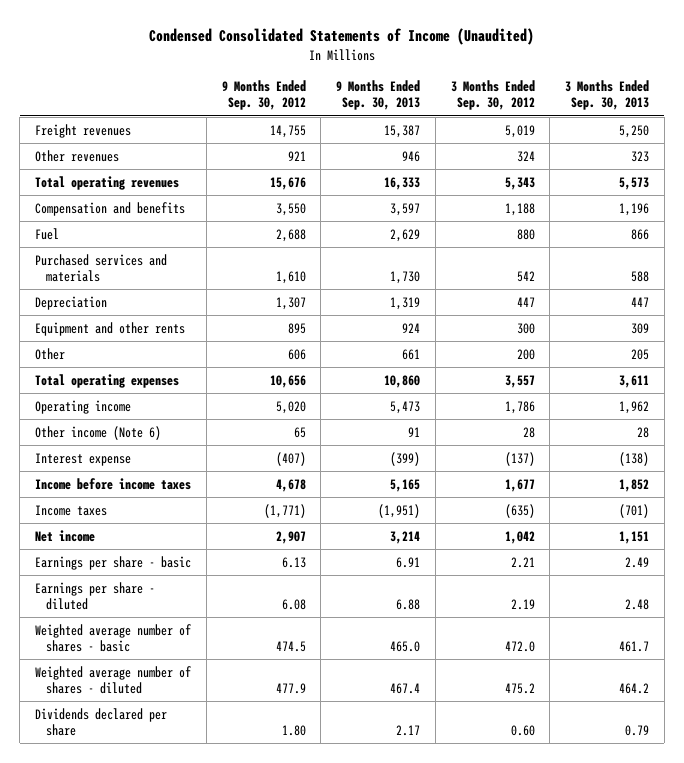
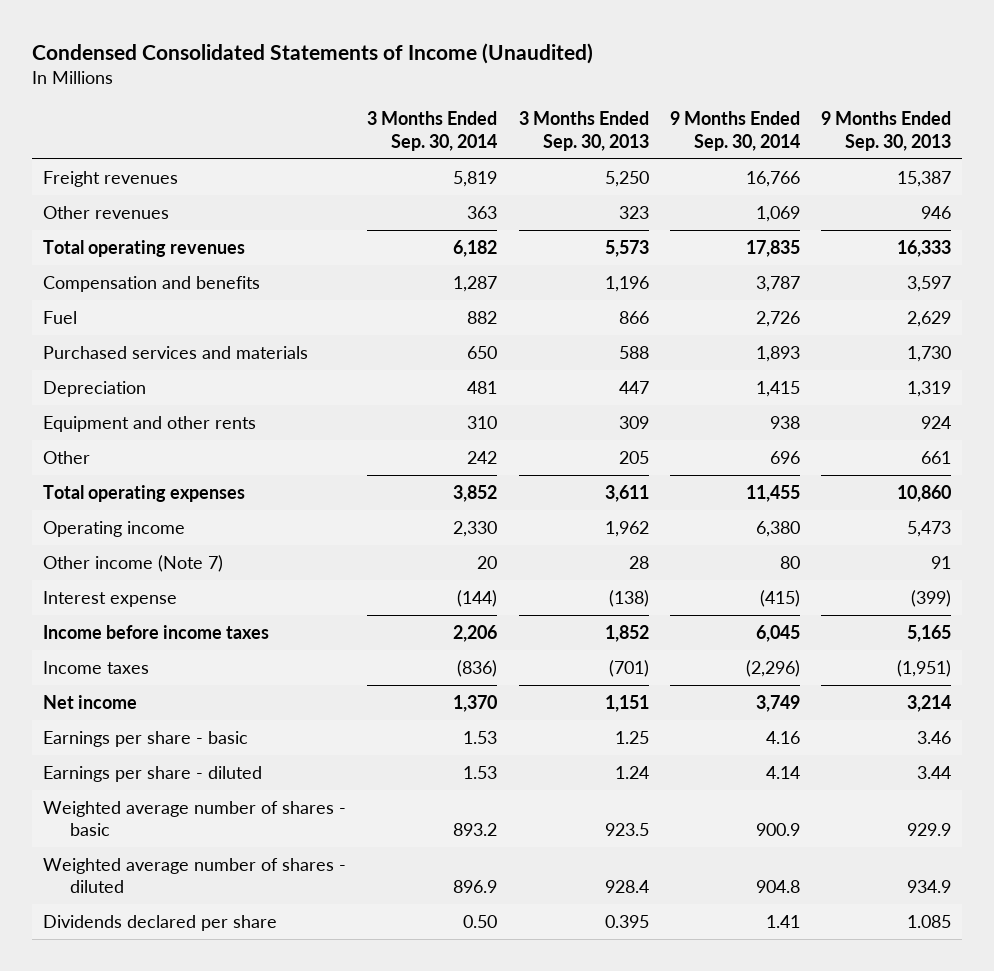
[221,80,306,111] 9 Months Ended Sep. 30, 2012 -> none
[450,80,535,111] 3 Months Ended Sep. 30, 2012 -> none
none -> [367,110,498,151] 3 Months Ended Sep. 30, 2014
none -> [670,110,801,151] 9 Months Ended Sep. 30, 2014
[35,425,162,440] Other income (Note 6) -> [42,554,223,572] Other income (Note 7)
[396,556,421,568] 6.91 -> [917,730,952,744] 3.46
[625,556,650,568] 2.49 -> [614,730,649,744] 1.25
[396,599,421,611] 6.88 -> [917,765,952,779] 3.44
[625,599,650,611] 2.48 -> [614,765,649,779] 1.24
[390,641,421,653] 465.0 -> [907,823,952,837] 929.9
[619,641,650,653] 461.7 -> [604,823,649,837] 923.5
[390,683,421,695] 467.4 -> [907,880,952,894] 934.9
[619,683,650,695] 464.2 -> [604,880,649,894] 928.4
[396,725,421,737] 2.17 -> [907,914,952,928] 1.085
[625,725,650,737] 0.79 -> [604,914,649,928] 0.395

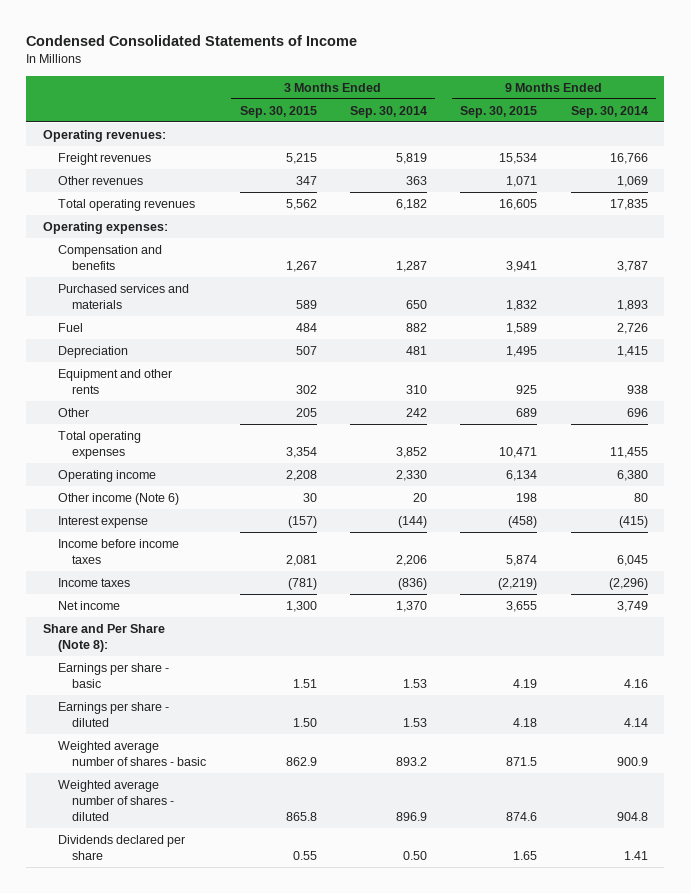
[32,42,594,64] Condensed Consolidated Statements of Income (Unaudited) -> [26,34,358,46] Condensed Consolidated Statements of Income
[518,110,649,151] 3 Months Ended Sep. 30, 2013 -> none
[821,110,952,151] 9 Months Ended Sep. 30, 2013 -> none
none -> [239,105,317,118] Sep. 30, 2015
none -> [460,105,538,118] Sep. 30, 2015
none -> [42,129,166,142] Operating revenues:
none -> [42,221,168,234] Operating expenses:
[42,310,77,324] Fuel -> [57,322,83,332] Fuel
[42,554,223,572] Other income (Note 7) -> [57,492,179,505] Other income (Note 6)
none -> [42,623,165,652] Share and Per Share (Note 8):

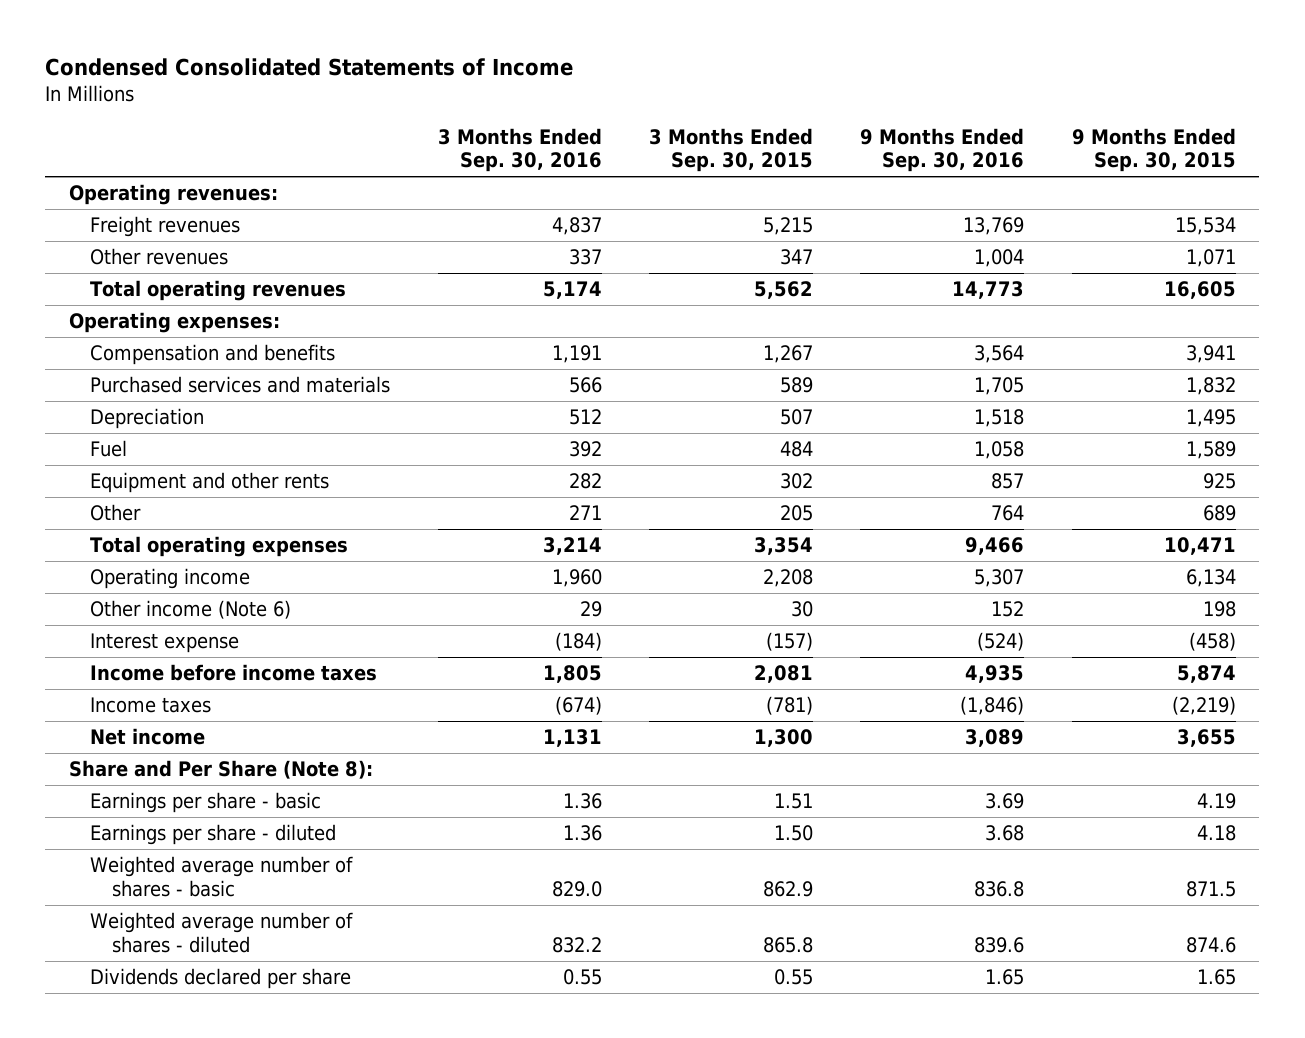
[350,105,428,118] Sep. 30, 2014 -> none
[570,105,648,118] Sep. 30, 2014 -> none
none -> [437,127,602,173] 3 Months Ended Sep. 30, 2016
none -> [860,127,1025,173] 9 Months Ended Sep. 30, 2016
[57,322,83,332] Fuel -> [90,440,128,458] Fuel

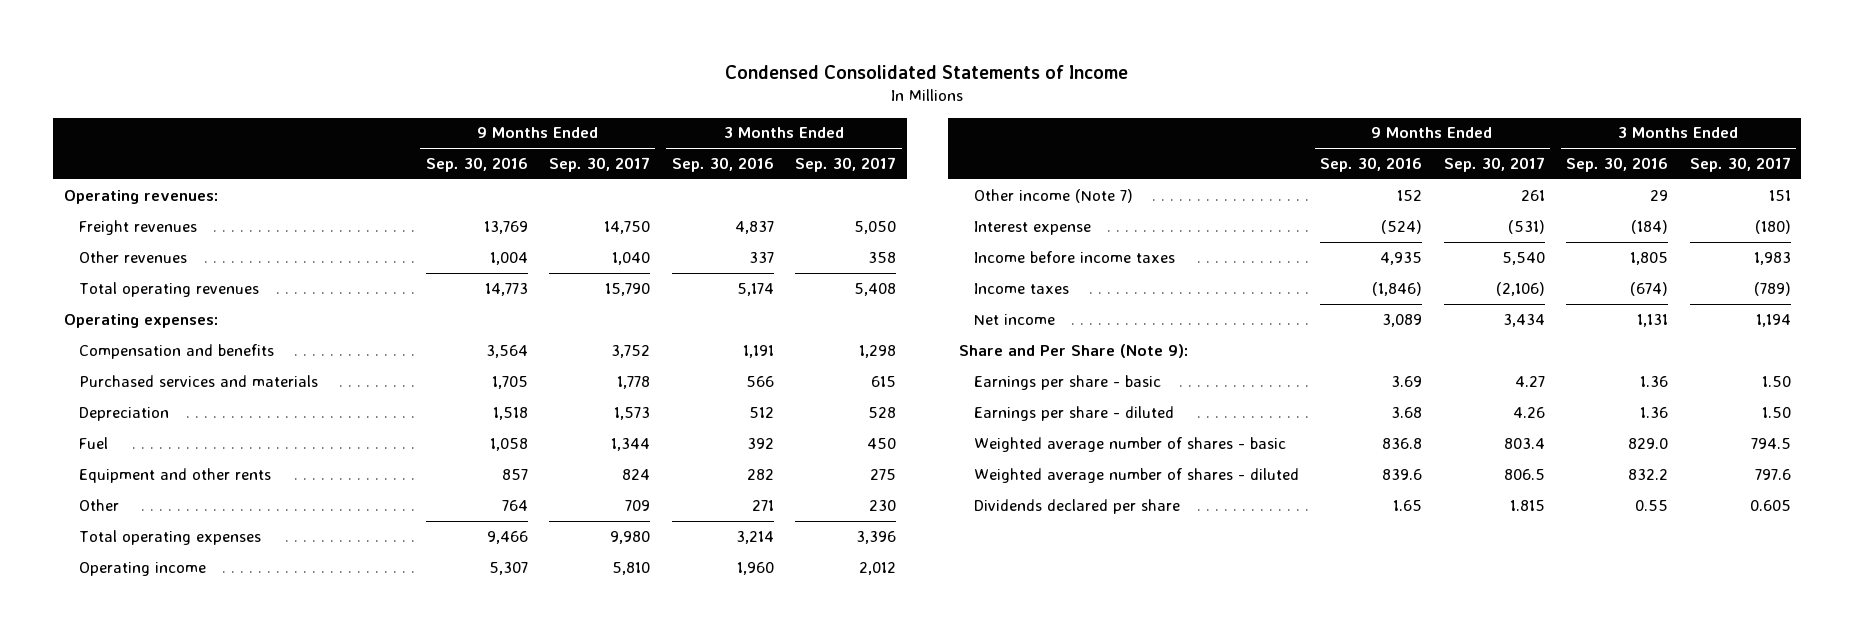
[649,127,814,173] 3 Months Ended Sep. 30, 2015 -> none
[1071,127,1236,173] 9 Months Ended Sep. 30, 2015 -> none
none -> [549,157,651,173] Sep. 30, 2017
none -> [795,157,897,173] Sep. 30, 2017
[90,600,292,620] Other income (Note 6) -> [973,188,1133,203] Other income (Note 7)
[68,760,373,780] Share and Per Share (Note 8): -> [958,343,1188,358] Share and Per Share (Note 9):

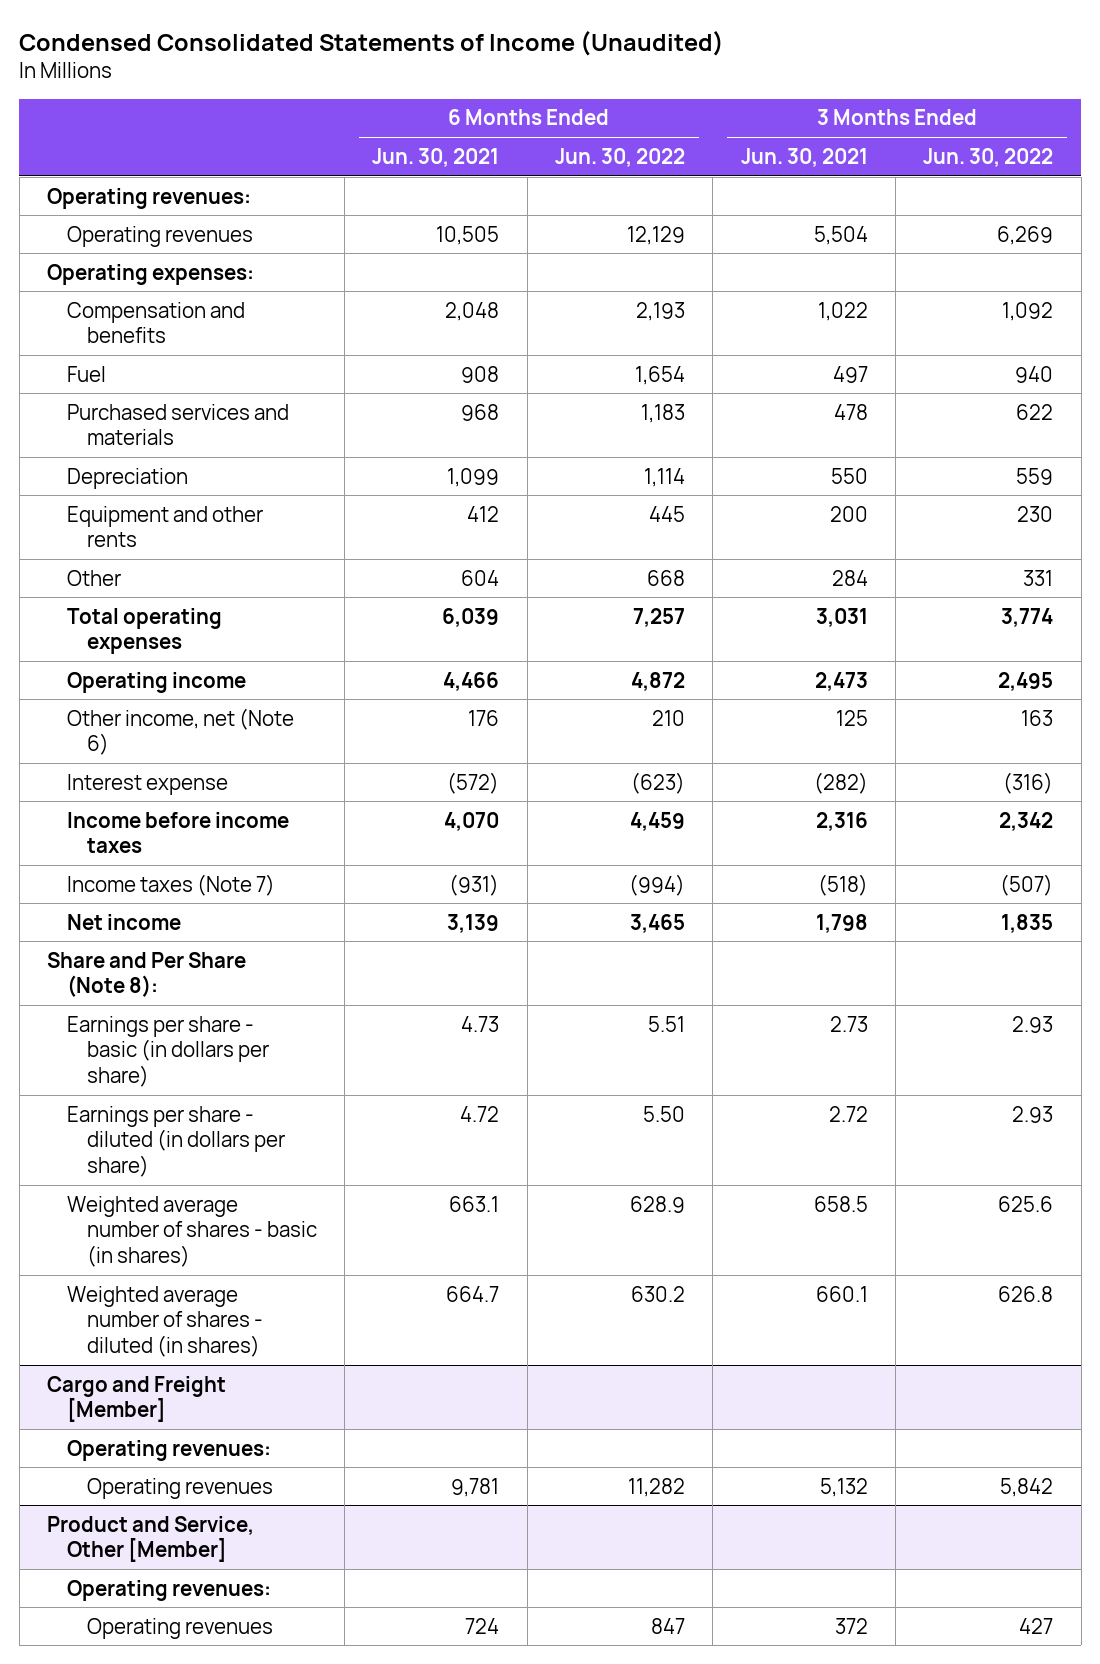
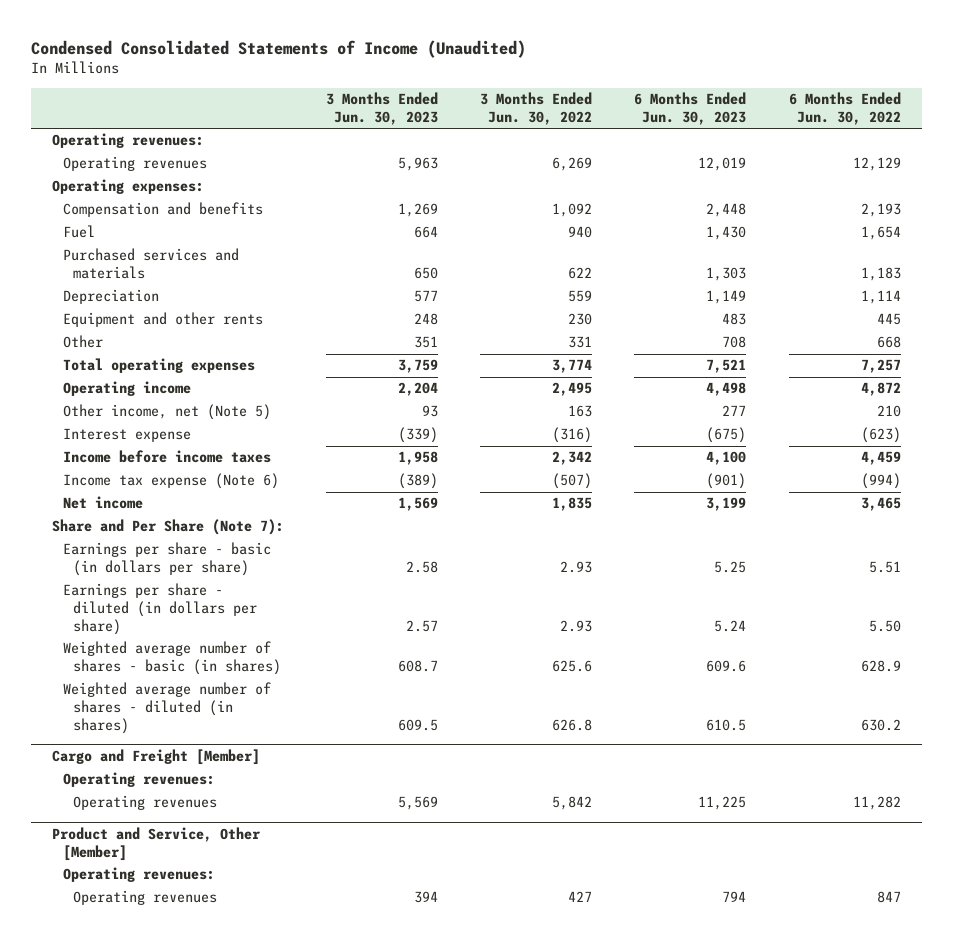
[372,147,500,167] Jun. 30, 2021 -> none
[740,147,868,167] Jun. 30, 2021 -> none
none -> [326,92,439,126] 3 Months Ended Jun. 30, 2023
none -> [634,92,747,126] 6 Months Ended Jun. 30, 2023
[66,707,294,756] Other income, net (Note 6) -> [62,404,271,421] Other income, net (Note 5)
[66,873,275,896] Income taxes (Note 7) -> [62,473,279,490] Income tax expense (Note 6)
[47,951,247,998] Share and Per Share (Note 8): -> [52,519,285,536] Share and Per Share (Note 7):

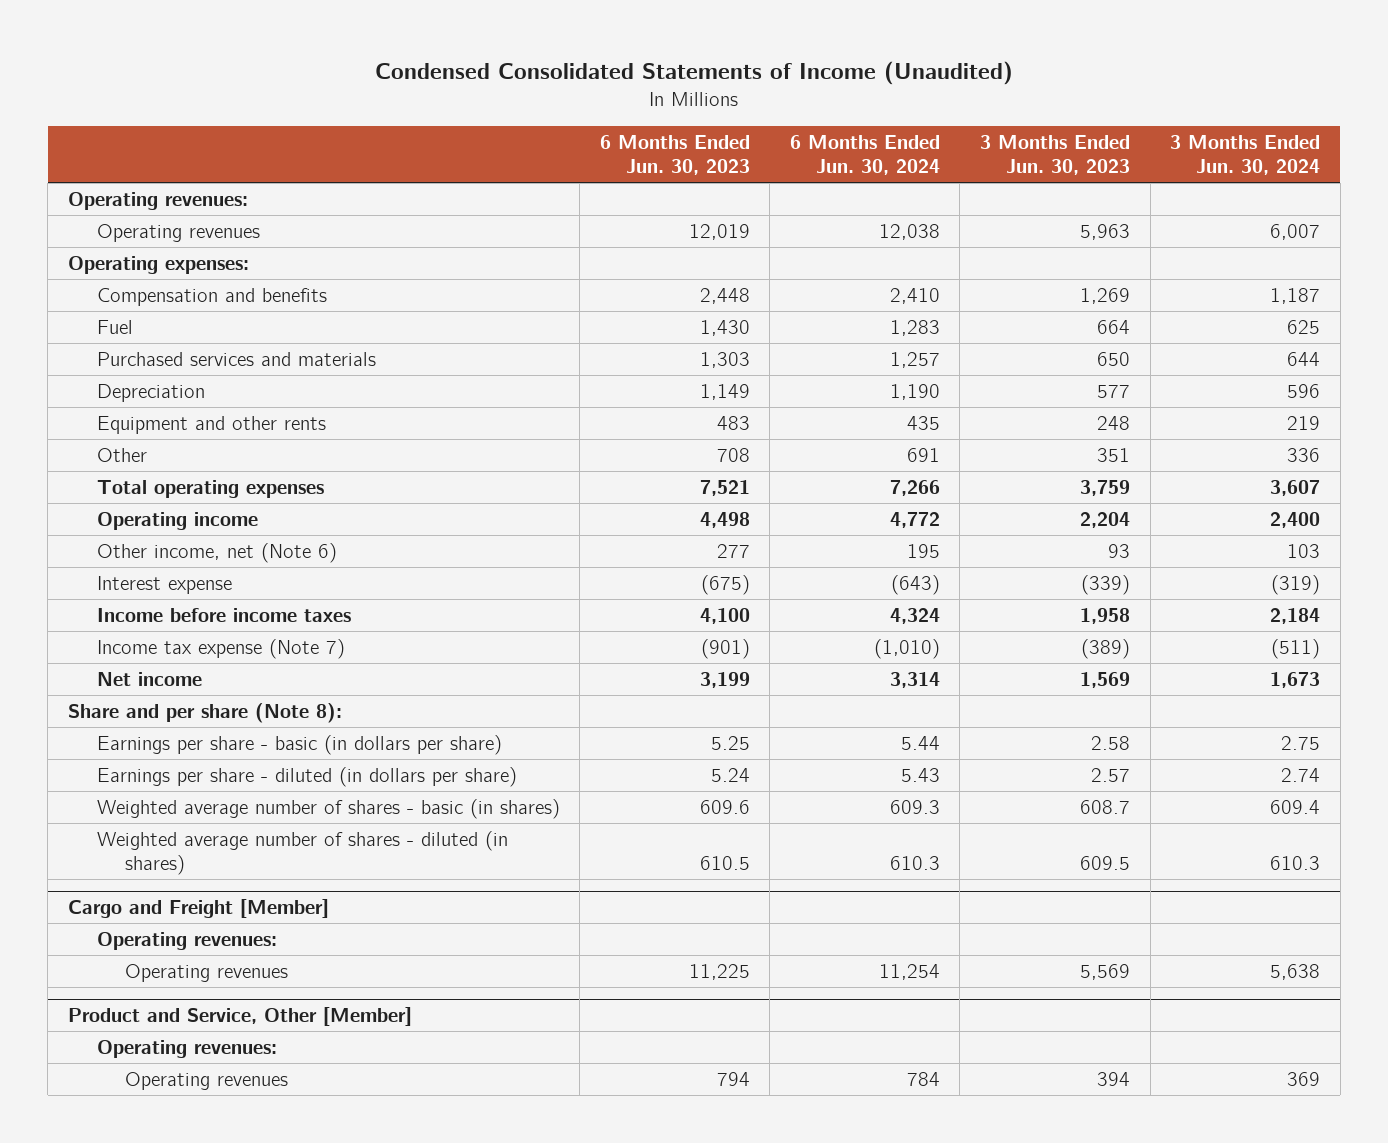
[480,92,593,126] 3 Months Ended Jun. 30, 2022 -> none
[788,92,901,126] 6 Months Ended Jun. 30, 2022 -> none
none -> [789,135,940,176] 6 Months Ended Jun. 30, 2024
none -> [1170,135,1321,176] 3 Months Ended Jun. 30, 2024
[62,404,271,421] Other income, net (Note 5) -> [96,543,337,564] Other income, net (Note 6)
[62,473,279,490] Income tax expense (Note 6) -> [96,639,345,660] Income tax expense (Note 7)
[52,519,285,536] Share and Per Share (Note 7): -> [67,703,342,724] Share and per share (Note 8):

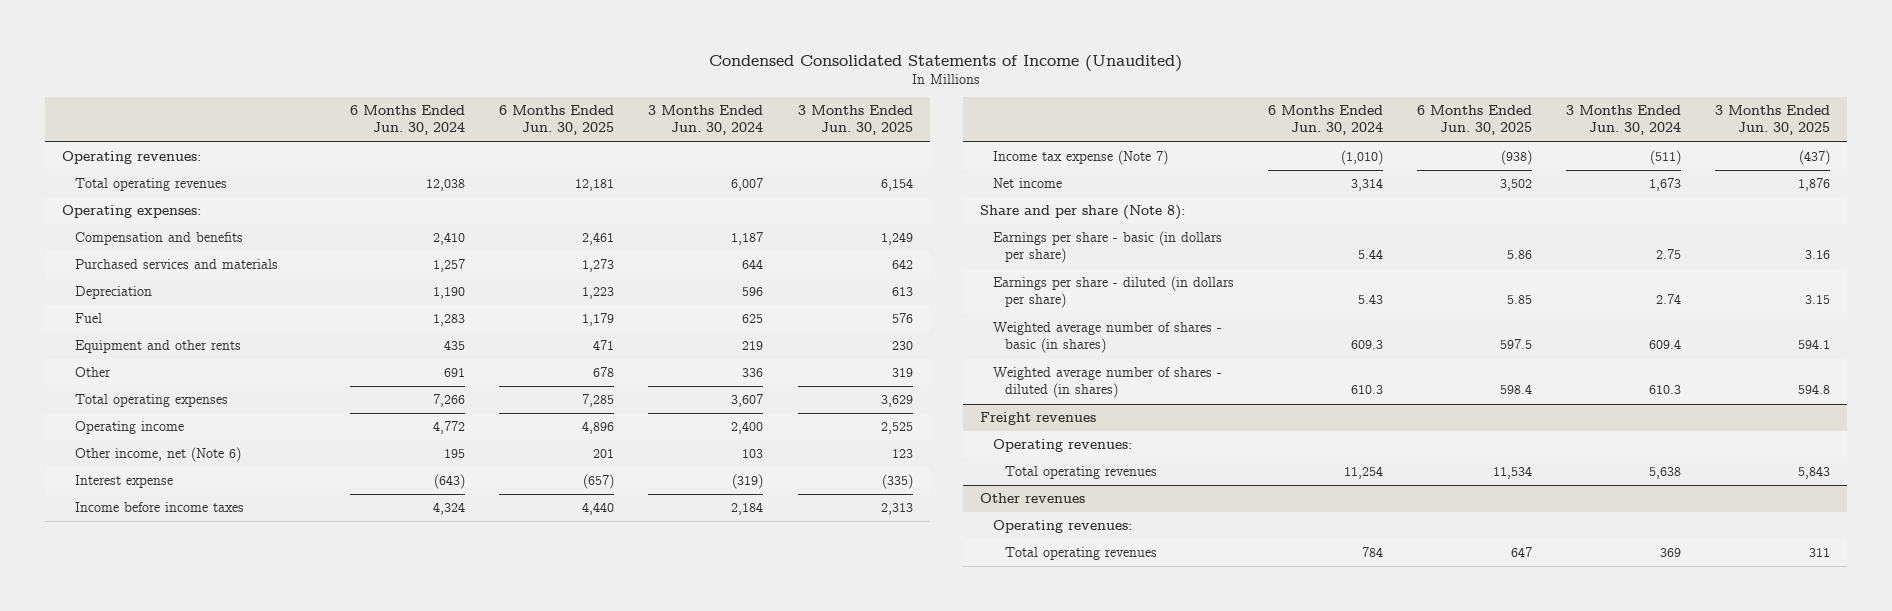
[599,135,750,176] 6 Months Ended Jun. 30, 2023 -> none
[979,135,1130,176] 3 Months Ended Jun. 30, 2023 -> none
none -> [499,105,615,136] 6 Months Ended Jun. 30, 2025
none -> [797,105,913,136] 3 Months Ended Jun. 30, 2025
[96,224,260,243] Operating revenues -> [74,178,227,192] Total operating revenues
[96,320,133,335] Fuel -> [74,313,102,324] Fuel
[67,899,329,919] Cargo and Freight [Member] -> [979,412,1096,426] Freight revenues
[125,964,289,983] Operating revenues -> [1005,466,1158,480] Total operating revenues
[67,1007,412,1027] Product and Service, Other [Member] -> [979,493,1085,504] Other revenues
[125,1072,289,1091] Operating revenues -> [1005,547,1158,561] Total operating revenues

